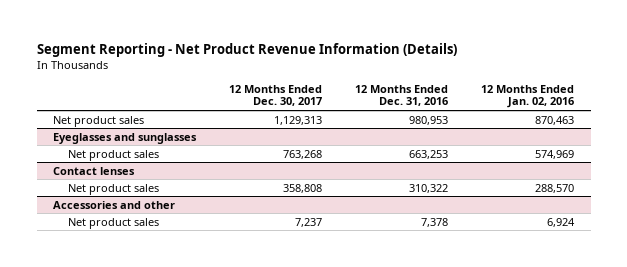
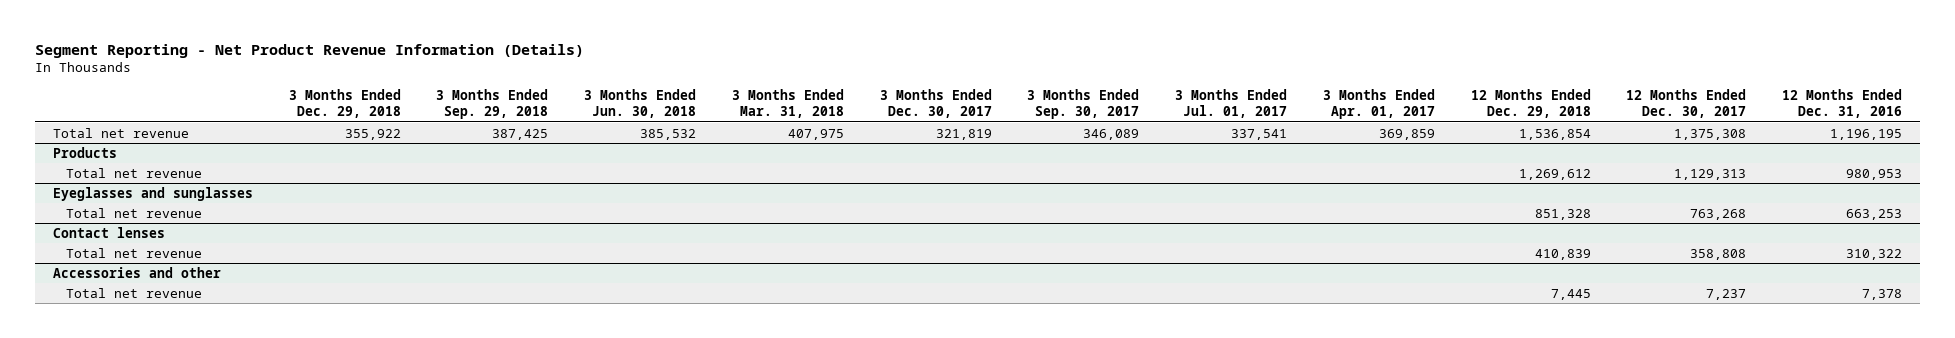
[481,84,575,109] 12 Months Ended Jan. 02, 2016 -> none
none -> [288,88,401,119] 3 Months Ended Dec. 29, 2018
none -> [436,88,549,120] 3 Months Ended Sep. 29, 2018
none -> [584,88,697,119] 3 Months Ended Jun. 30, 2018
none -> [731,88,844,119] 3 Months Ended Mar. 31, 2018
none -> [879,88,992,119] 3 Months Ended Dec. 30, 2017
none -> [1027,88,1140,120] 3 Months Ended Sep. 30, 2017
none -> [1175,88,1288,119] 3 Months Ended Jul. 01, 2017
none -> [1322,88,1435,120] 3 Months Ended Apr. 01, 2017
none -> [1470,88,1591,119] 12 Months Ended Dec. 29, 2018
none -> [52,127,189,138] Total net revenue
none -> [52,146,117,158] Products
[53,115,145,127] Net product sales -> [66,167,203,178] Total net revenue
[67,149,159,161] Net product sales -> [66,207,203,218] Total net revenue
[67,183,159,195] Net product sales -> [66,247,203,258] Total net revenue
[67,217,159,229] Net product sales -> [66,287,203,298] Total net revenue

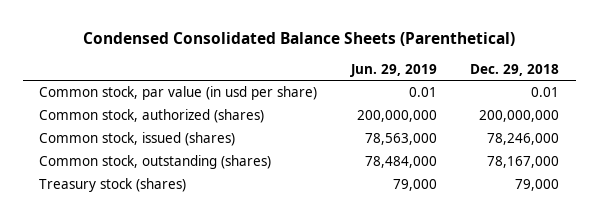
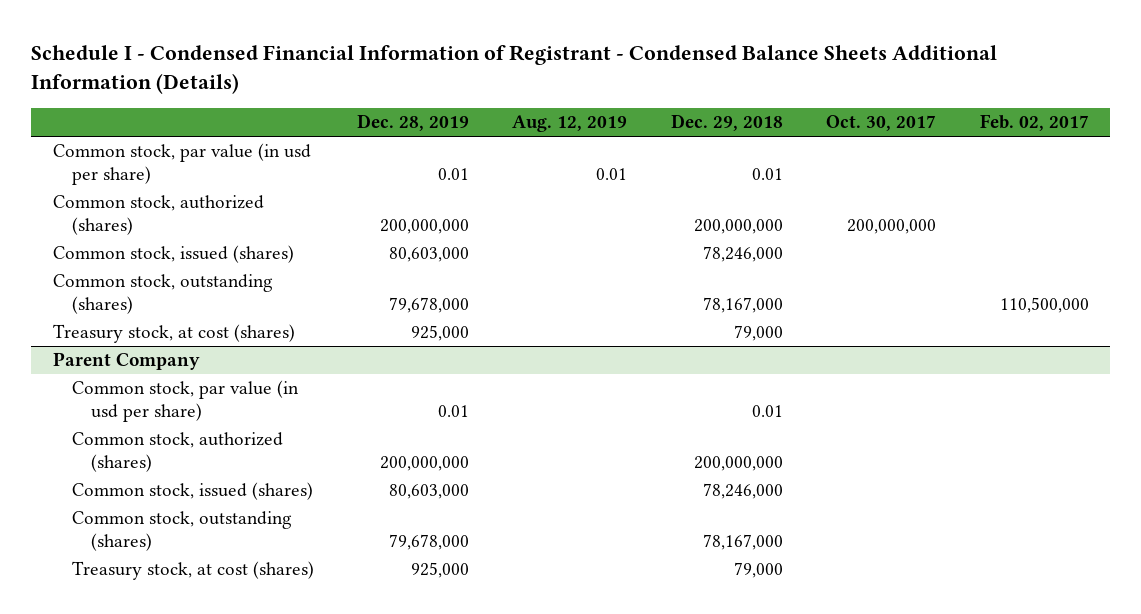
[83,31,516,46] Condensed Consolidated Balance Sheets (Parenthetical) -> [30,45,997,95] Schedule I - Condensed Financial Information of Registrant - Condensed Balance Sheets Additional Information (Details)
[349,63,437,77] Jun. 29, 2019 -> none
none -> [357,114,470,132] Dec. 28, 2019
none -> [512,115,628,133] Aug. 12, 2019
none -> [826,115,937,132] Oct. 30, 2017
none -> [979,114,1089,132] Feb. 02, 2017
[39,178,187,193] Treasury stock (shares) -> [52,324,295,344] Treasury stock, at cost (shares)
none -> [52,352,200,371] Parent Company
none -> [71,380,299,422] Common stock, par value (in usd per share)
none -> [71,432,283,472] Common stock, authorized (shares)
none -> [71,482,313,501] Common stock, issued (shares)
none -> [71,511,292,551] Common stock, outstanding (shares)
none -> [71,561,314,581] Treasury stock, at cost (shares)

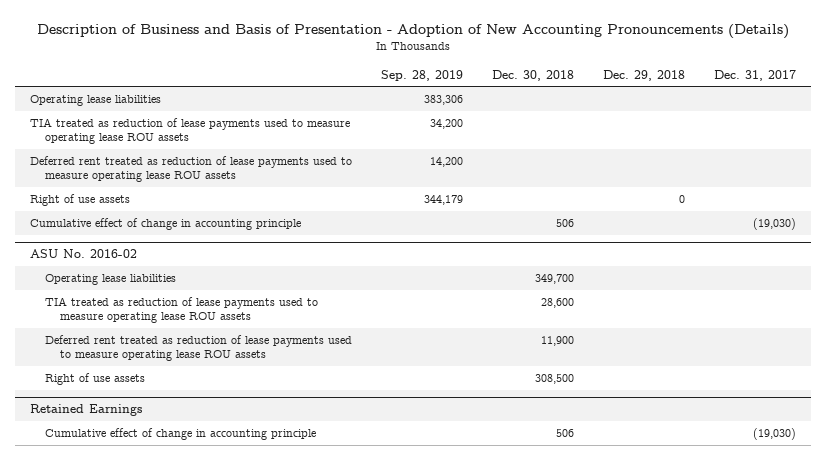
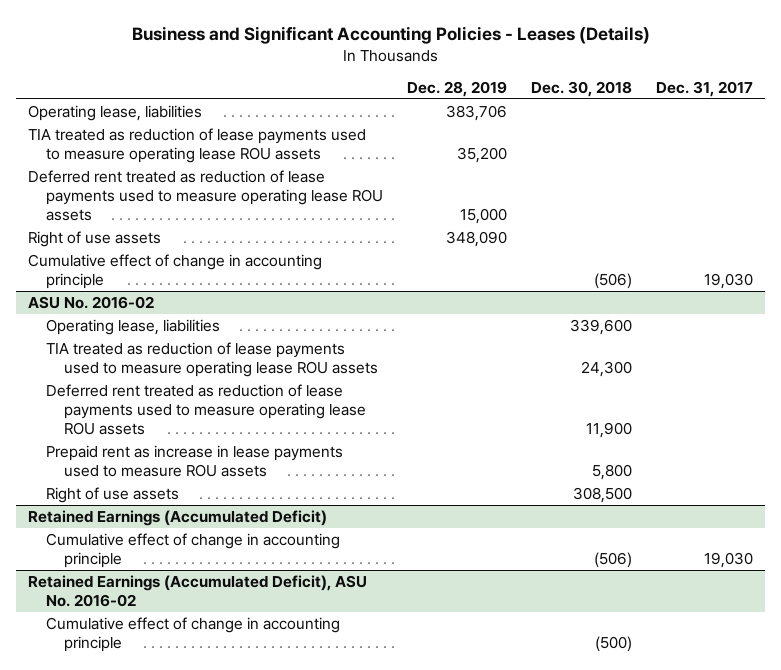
[36,23,789,39] Description of Business and Basis of Presentation - Adoption of New Accounting Pronouncements (Details) -> [131,25,650,44] Business and Significant Accounting Policies - Leases (Details)
[380,69,463,81] Sep. 28, 2019 -> none
[603,69,686,81] Dec. 29, 2018 -> none
none -> [407,80,508,97] Dec. 28, 2019
[29,95,161,107] Operating lease liabilities -> [28,104,203,121] Operating lease, liabilities
[555,219,574,228] 506 -> [594,273,633,290] (506)
[753,218,797,231] (19,030) -> [704,273,754,290] 19,030
[44,274,176,286] Operating lease liabilities -> [46,318,221,335] Operating lease, liabilities
[534,274,574,285] 349,700 -> [570,318,633,335] 339,600
[540,298,574,309] 28,600 -> [581,361,633,378] 24,300
none -> [46,444,344,478] Prepaid rent as increase in lease payments used to measure ROU assets
[29,404,142,417] Retained Earnings -> [28,509,328,526] Retained Earnings (Accumulated Deficit)
[555,429,574,438] 506 -> [594,552,633,569] (506)
[753,428,797,441] (19,030) -> [704,552,754,569] 19,030
none -> [28,574,368,608] Retained Earnings (Accumulated Deficit), ASU No. 2016-02
none -> [46,616,341,653] Cumulative effect of change in accounting principle

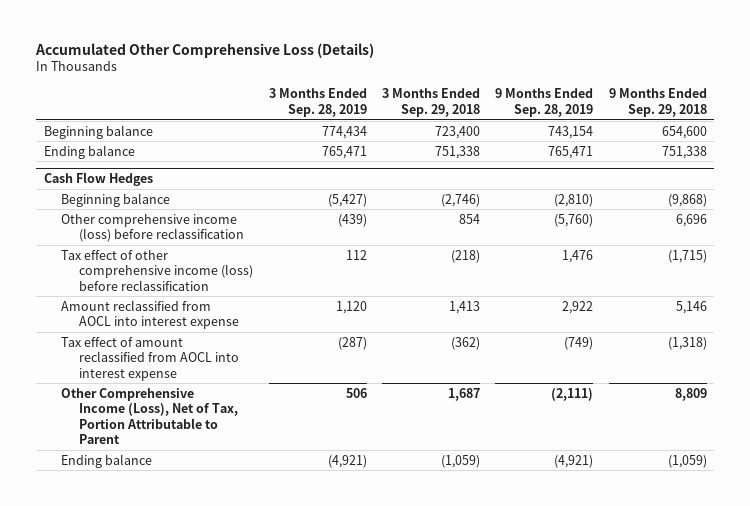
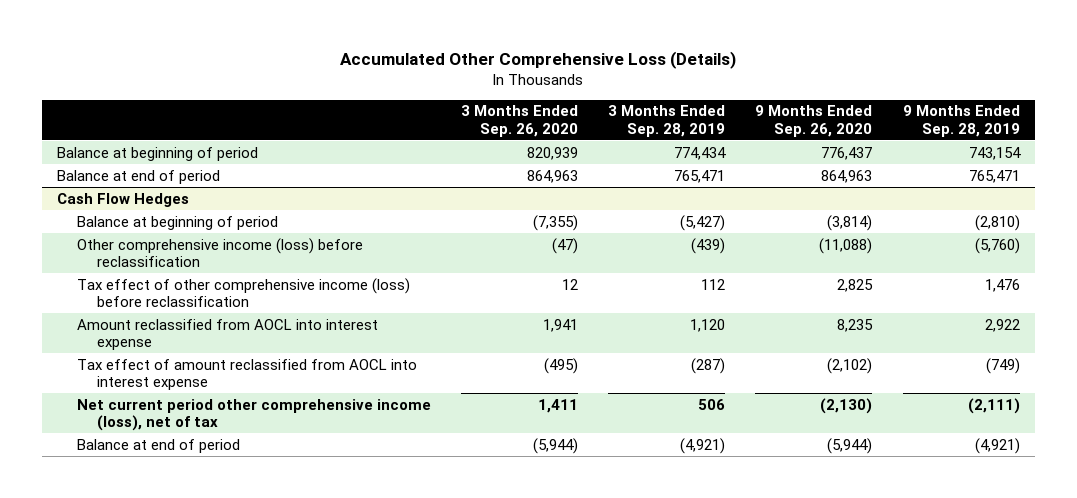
[382,88,481,117] 3 Months Ended Sep. 29, 2018 -> none
[608,88,707,117] 9 Months Ended Sep. 29, 2018 -> none
none -> [461,105,579,137] 3 Months Ended Sep. 26, 2020
none -> [755,105,873,137] 9 Months Ended Sep. 26, 2020
[43,124,153,139] Beginning balance -> [57,146,259,161] Balance at beginning of period
[43,144,135,159] Ending balance -> [57,169,221,184] Balance at end of period
[61,192,171,207] Beginning balance -> [76,215,278,230] Balance at beginning of period
[61,387,239,445] Other Comprehensive Income (Loss), Net of Tax, Portion Attributable to Parent -> [76,398,431,432] Net current period other comprehensive income (loss), net of tax
[61,453,153,468] Ending balance -> [76,438,240,453] Balance at end of period

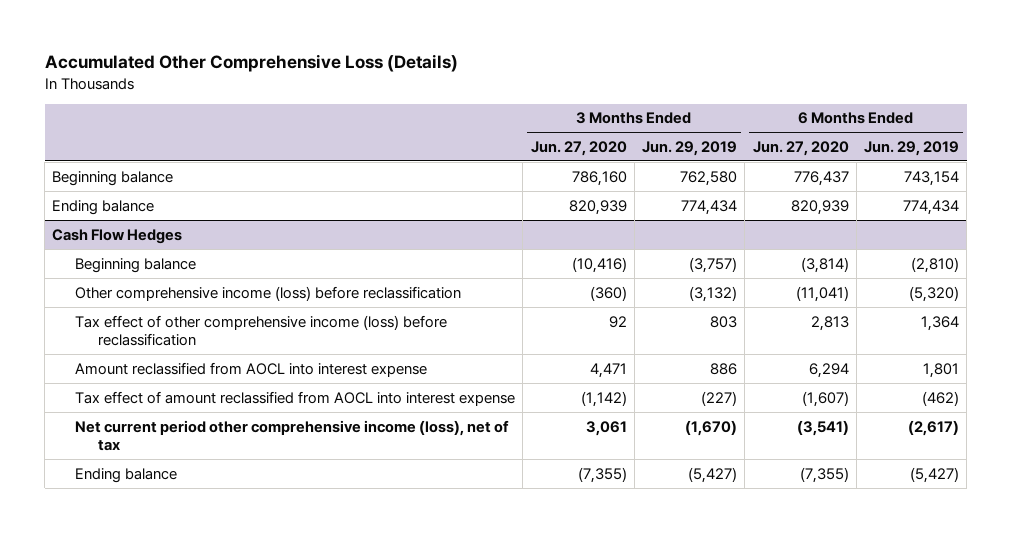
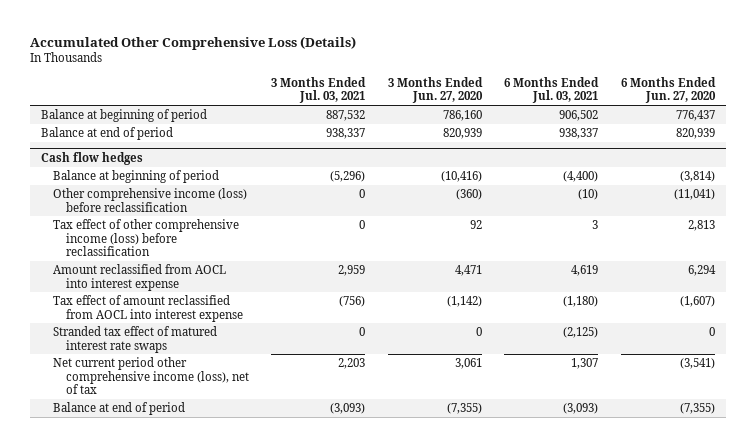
[642,140,738,156] Jun. 29, 2019 -> none
[864,140,960,156] Jun. 29, 2019 -> none
none -> [271,76,367,104] 3 Months Ended Jul. 03, 2021
none -> [504,76,600,104] 6 Months Ended Jul. 03, 2021
[52,170,174,186] Beginning balance -> [40,108,207,122] Balance at beginning of period
[52,199,155,215] Ending balance -> [40,126,173,140] Balance at end of period
[52,228,183,244] Cash Flow Hedges -> [40,151,143,165] Cash flow hedges
[75,257,197,273] Beginning balance -> [53,169,220,183] Balance at beginning of period
none -> [53,325,218,353] Stranded tax effect of matured interest rate swaps
[75,467,178,483] Ending balance -> [53,401,186,415] Balance at end of period

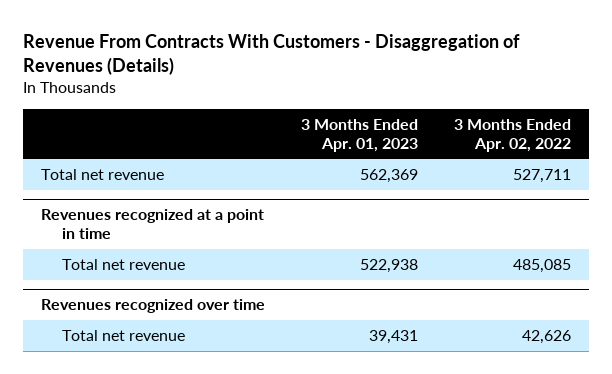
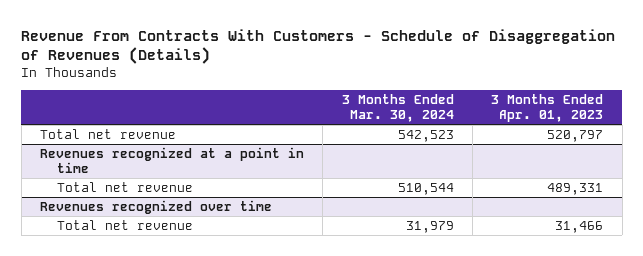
[23,33,521,76] Revenue From Contracts With Customers - Disaggregation of Revenues (Details) -> [21,28,616,65] Revenue From Contracts With Customers - Schedule of Disaggregation of Revenues (Details)
[454,119,572,152] 3 Months Ended Apr. 02, 2022 -> none
none -> [341,93,454,122] 3 Months Ended Mar. 30, 2024
[360,169,419,184] 562,369 -> [547,130,604,143] 520,797
[360,259,419,274] 522,938 -> [547,183,604,196] 489,331
[369,330,419,345] 39,431 -> [555,221,604,234] 31,466

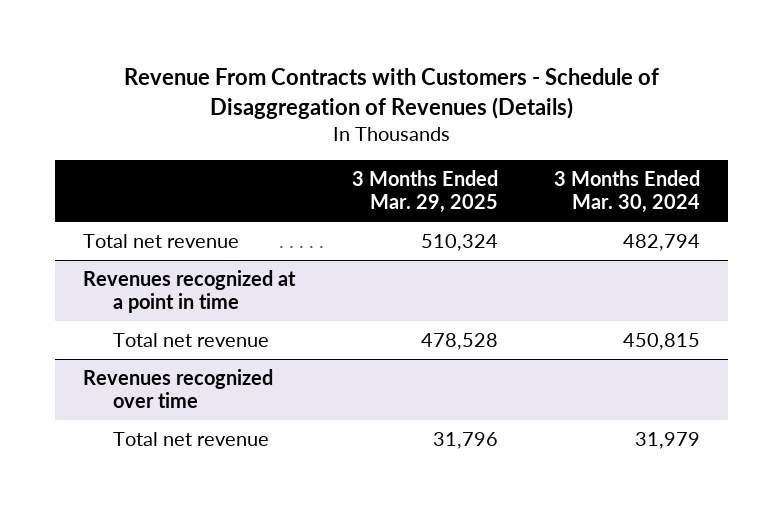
[21,28,616,65] Revenue From Contracts With Customers - Schedule of Disaggregation of Revenues (Details) -> [123,67,659,119] Revenue From Contracts with Customers - Schedule of Disaggregation of Revenues (Details)
[491,93,604,122] 3 Months Ended Apr. 01, 2023 -> none
none -> [351,170,498,214] 3 Months Ended Mar. 29, 2025
[397,130,454,143] 542,523 -> [623,233,701,251] 482,794
[397,183,454,196] 510,544 -> [623,332,701,350] 450,815

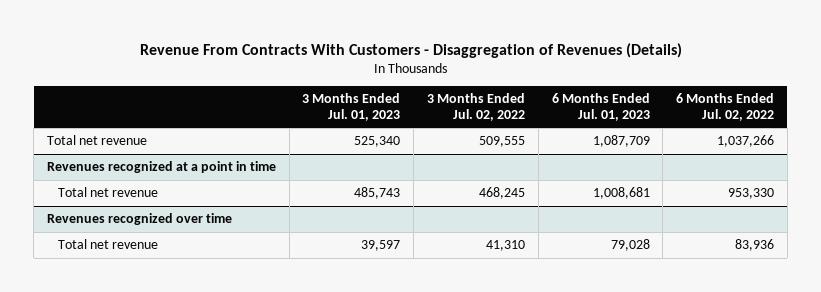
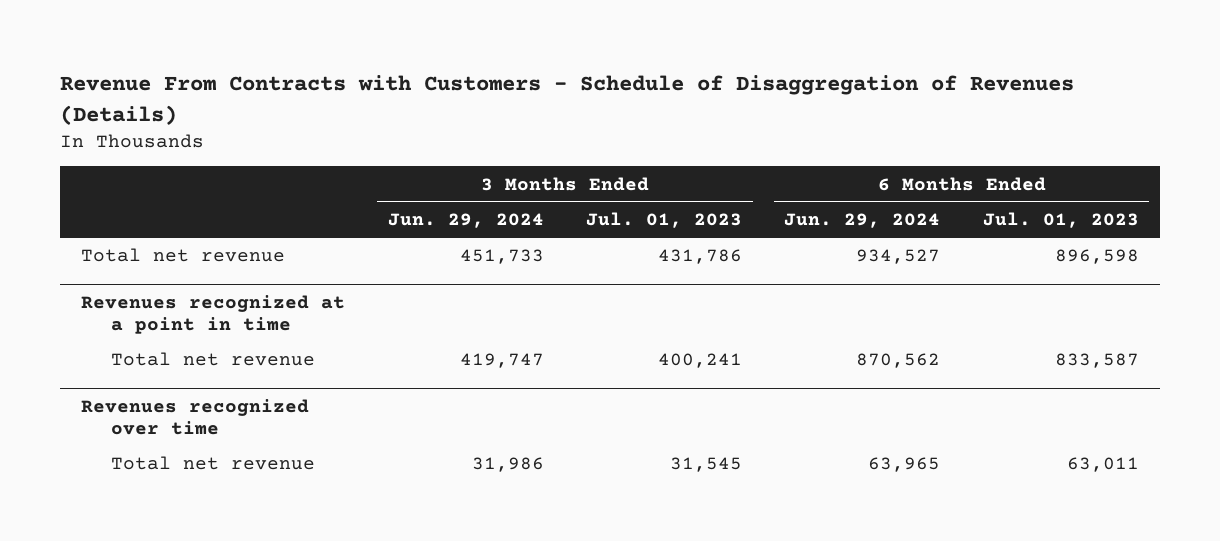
[139,42,682,58] Revenue From Contracts With Customers - Disaggregation of Revenues (Details) -> [60,75,1075,125] Revenue From Contracts with Customers - Schedule of Disaggregation of Revenues (Details)
[427,93,526,121] 3 Months Ended Jul. 02, 2022 -> none
[676,93,775,121] 6 Months Ended Jul. 02, 2022 -> none
none -> [387,213,544,229] Jun. 29, 2024
none -> [784,213,941,229] Jun. 29, 2024
[354,136,401,148] 525,340 -> [658,249,743,265] 431,786
[592,135,650,148] 1,087,709 -> [1054,249,1139,265] 896,598
[354,187,401,200] 485,743 -> [658,353,743,369] 400,241
[592,187,650,200] 1,008,681 -> [1054,353,1139,369] 833,587
[361,240,401,252] 39,597 -> [670,457,743,473] 31,545
[610,239,650,252] 79,028 -> [1066,457,1139,473] 63,011

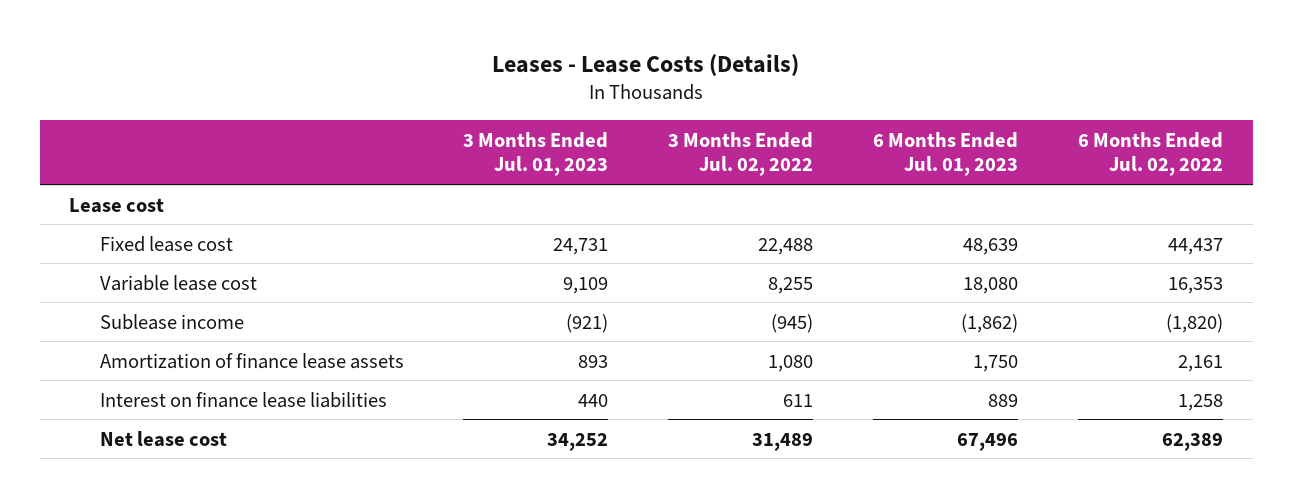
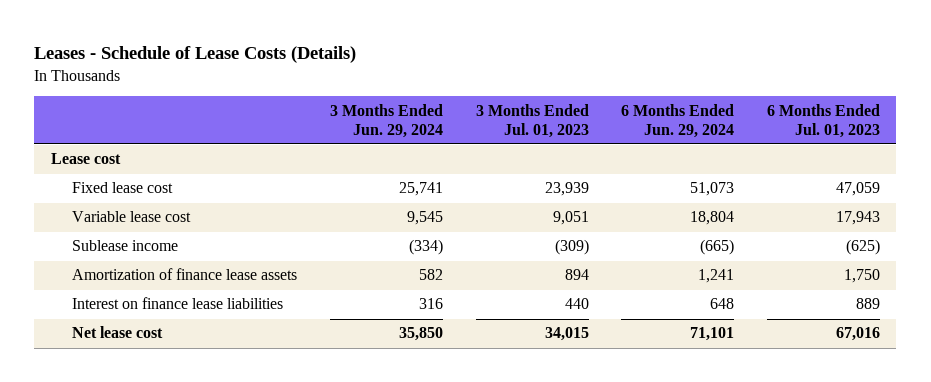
[492,53,800,76] Leases - Lease Costs (Details) -> [34,46,357,64] Leases - Schedule of Lease Costs (Details)
[668,131,814,177] 3 Months Ended Jul. 02, 2022 -> none
[1078,131,1224,177] 6 Months Ended Jul. 02, 2022 -> none
none -> [329,103,443,138] 3 Months Ended Jun. 29, 2024
none -> [621,103,735,138] 6 Months Ended Jun. 29, 2024
[553,237,609,255] 24,731 -> [544,182,589,197] 23,939
[963,237,1019,255] 48,639 -> [835,182,880,197] 47,059
[563,276,609,294] 9,109 -> [552,211,589,226] 9,051
[963,276,1019,294] 18,080 -> [835,211,880,226] 17,943
[566,313,609,333] (921) -> [554,239,589,256] (309)
[961,313,1019,333] (1,862) -> [845,239,880,256] (625)
[578,354,609,368] 893 -> [564,269,589,281] 894
[547,432,609,451] 34,252 -> [544,327,589,342] 34,015
[957,432,1019,451] 67,496 -> [835,327,880,342] 67,016

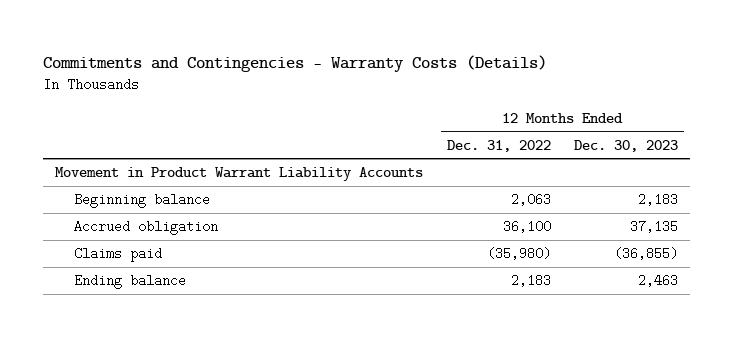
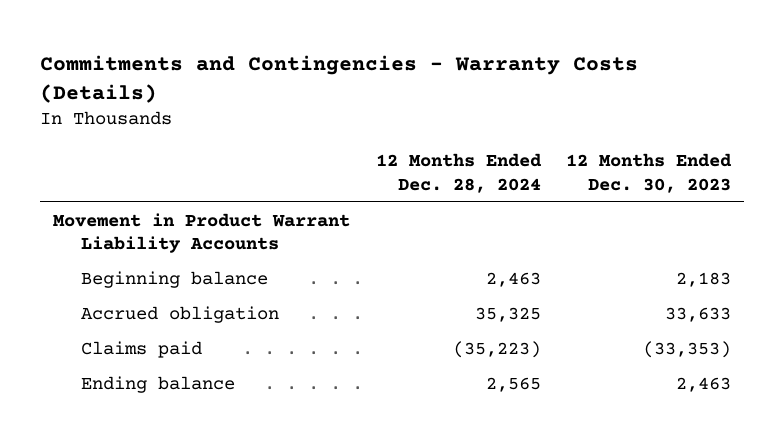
[446,139,551,152] Dec. 31, 2022 -> none
none -> [375,153,542,193] 12 Months Ended Dec. 28, 2024
[629,220,678,234] 37,135 -> [665,306,732,322] 33,633
[613,247,678,261] (36,855) -> [643,340,732,358] (33,353)

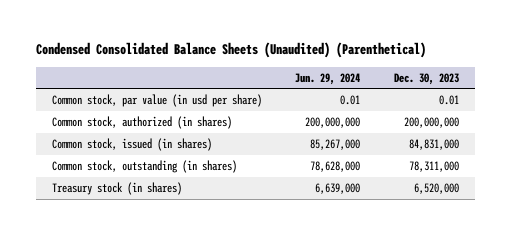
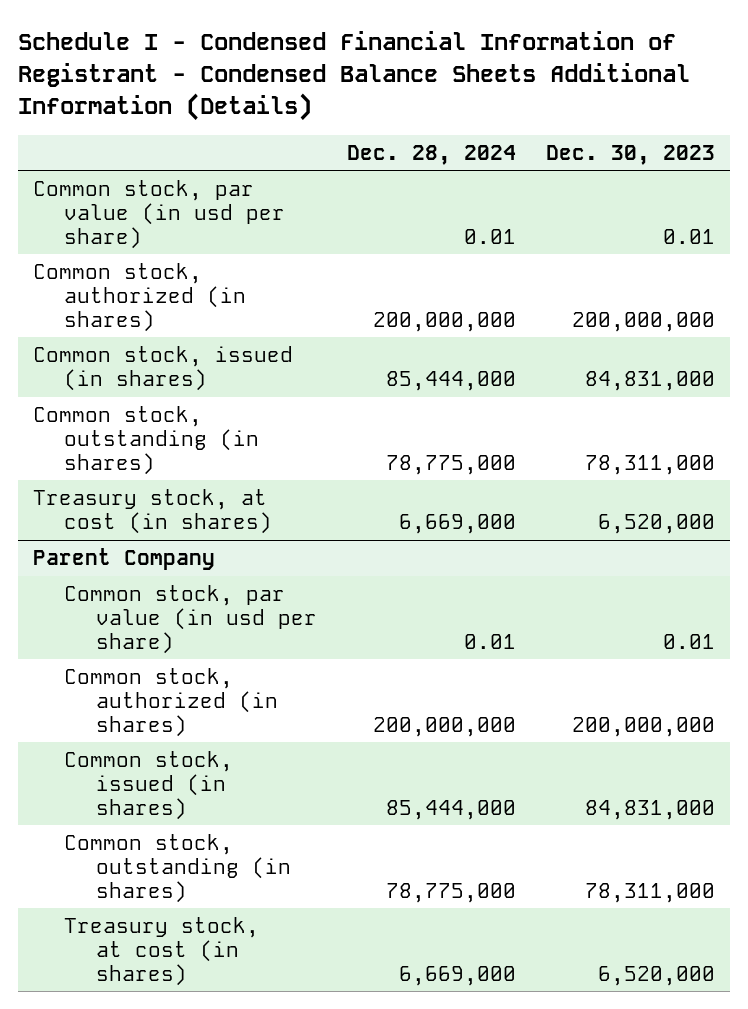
[35,42,426,59] Condensed Consolidated Balance Sheets (Unaudited) (Parenthetical) -> [17,31,690,122] Schedule I - Condensed Financial Information of Registrant - Condensed Balance Sheets Additional Information (Details)
[295,72,361,85] Jun. 29, 2024 -> none
none -> [346,144,516,165] Dec. 28, 2024
[52,182,183,196] Treasury stock (in shares) -> [32,489,273,534] Treasury stock, at cost (in shares)
none -> [32,548,215,571] Parent Company
none -> [64,585,317,654] Common stock, par value (in usd per share)
none -> [64,668,278,737] Common stock, authorized (in shares)
none -> [64,751,234,820] Common stock, issued (in shares)
none -> [64,834,291,903] Common stock, outstanding (in shares)
none -> [64,917,260,986] Treasury stock, at cost (in shares)

